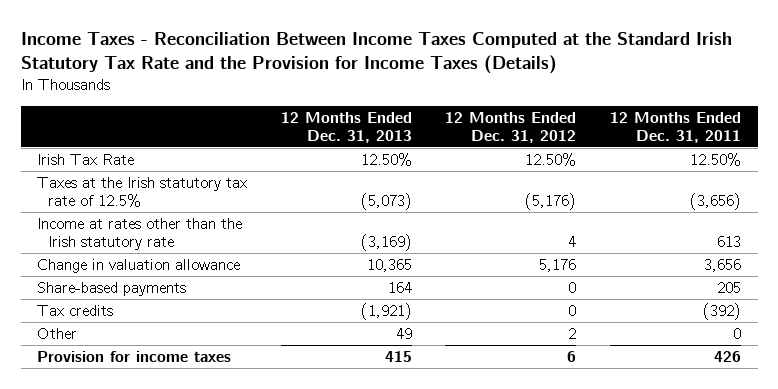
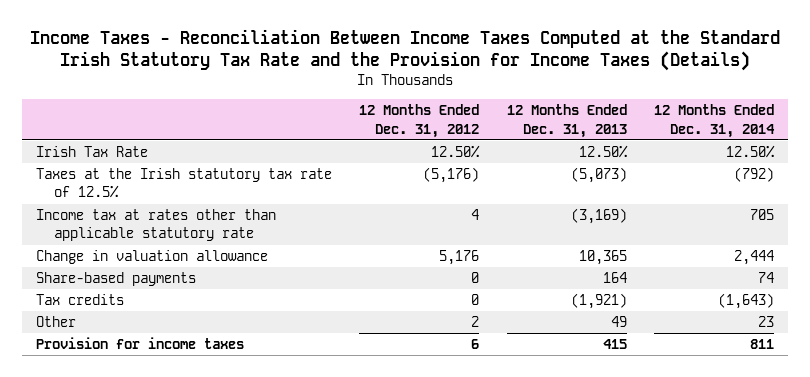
[609,111,741,143] 12 Months Ended Dec. 31, 2011 -> none
none -> [654,104,776,138] 12 Months Ended Dec. 31, 2014
[37,218,243,251] Income at rates other than the Irish statutory rate -> [35,209,276,242] Income tax at rates other than applicable statutory rate

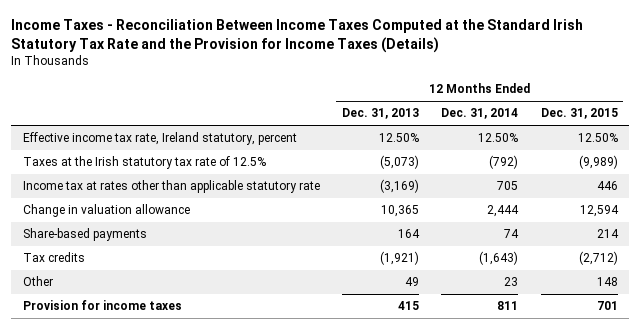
[359,104,480,138] 12 Months Ended Dec. 31, 2012 -> none
none -> [540,108,618,120] Dec. 31, 2015
[35,146,148,158] Irish Tax Rate -> [22,132,297,146] Effective income tax rate, Ireland statutory, percent

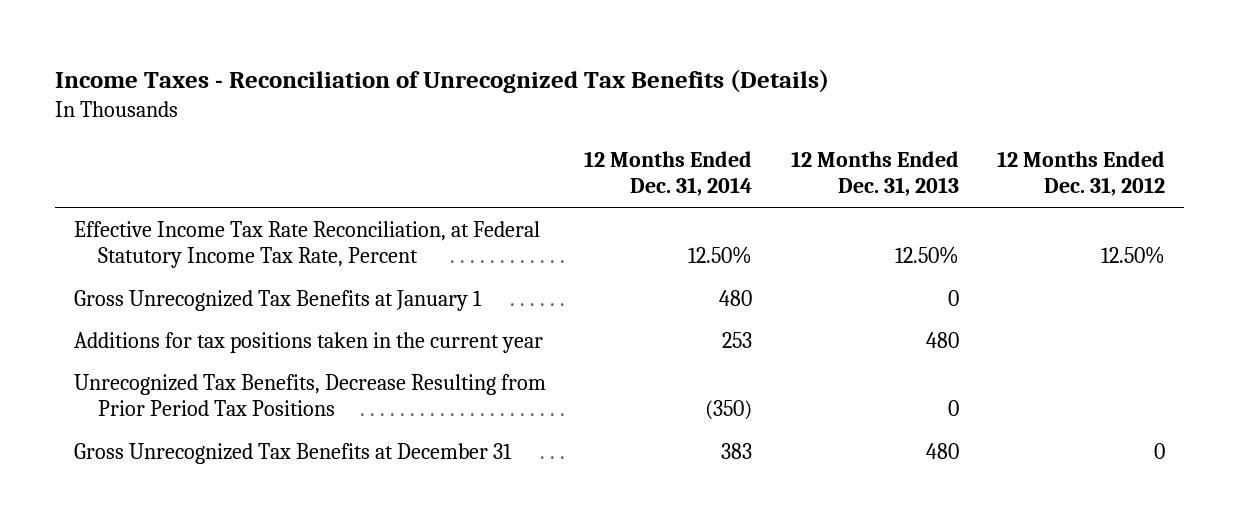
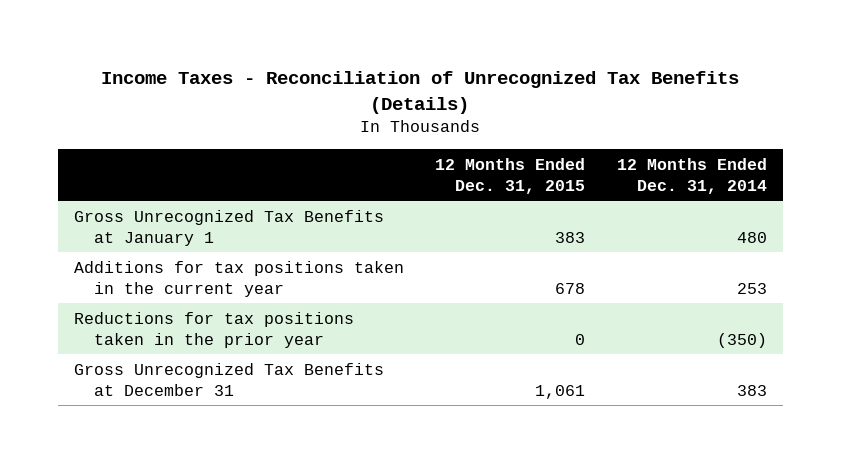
[790,150,959,197] 12 Months Ended Dec. 31, 2013 -> none
[997,150,1166,197] 12 Months Ended Dec. 31, 2012 -> none
none -> [435,157,586,194] 12 Months Ended Dec. 31, 2015
[73,220,540,268] Effective Income Tax Rate Reconciliation, at Federal Statutory Income Tax Rate, Percent -> none
[73,373,546,416] Unrecognized Tax Benefits, Decrease Resulting from Prior Period Tax Positions -> [73,311,354,348] Reductions for tax positions taken in the prior year

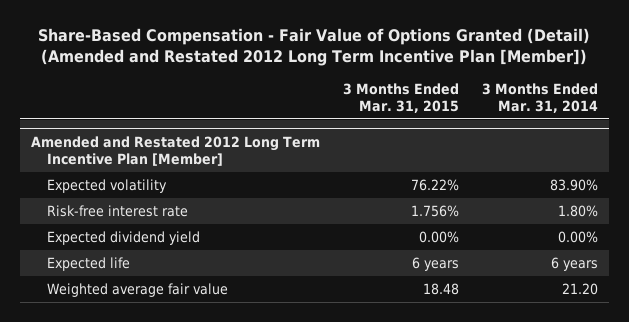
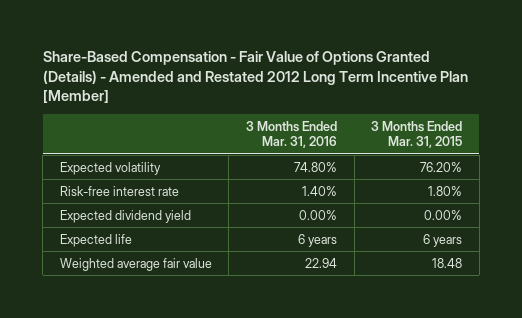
[38,27,591,67] Share-Based Compensation - Fair Value of Options Granted (Detail) (Amended and Restated 2012 Long Term Incentive Plan [Member]) -> [42,51,468,104] Share-Based Compensation - Fair Value of Options Granted (Details) - Amended and Restated 2012 Long Term Incentive Plan [Member]
[481,82,598,113] 3 Months Ended Mar. 31, 2014 -> none
none -> [245,120,337,149] 3 Months Ended Mar. 31, 2016
[31,135,321,166] Amended and Restated 2012 Long Term Incentive Plan [Member] -> none
[410,179,459,192] 76.22% -> [420,161,463,172] 76.20%
[410,205,459,218] 1.756% -> [428,185,463,196] 1.80%

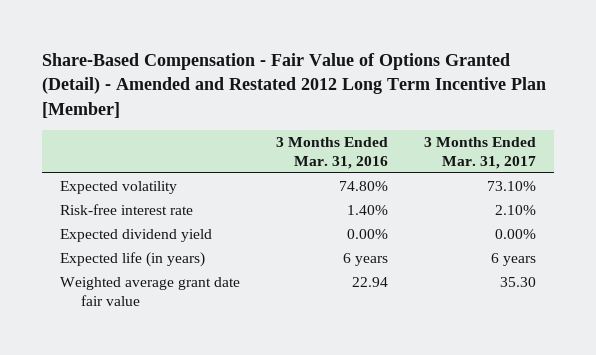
[42,51,468,104] Share-Based Compensation - Fair Value of Options Granted (Details) - Amended and Restated 2012 Long Term Incentive Plan [Member] -> [41,53,546,118] Share-Based Compensation - Fair Value of Options Granted (Detail) - Amended and Restated 2012 Long Term Incentive Plan [Member]
[371,120,463,149] 3 Months Ended Mar. 31, 2015 -> none
none -> [424,137,537,170] 3 Months Ended Mar. 31, 2017
[59,233,132,247] Expected life -> [60,251,206,267] Expected life (in years)
[59,257,212,271] Weighted average fair value -> [60,276,241,307] Weighted average grant date fair value

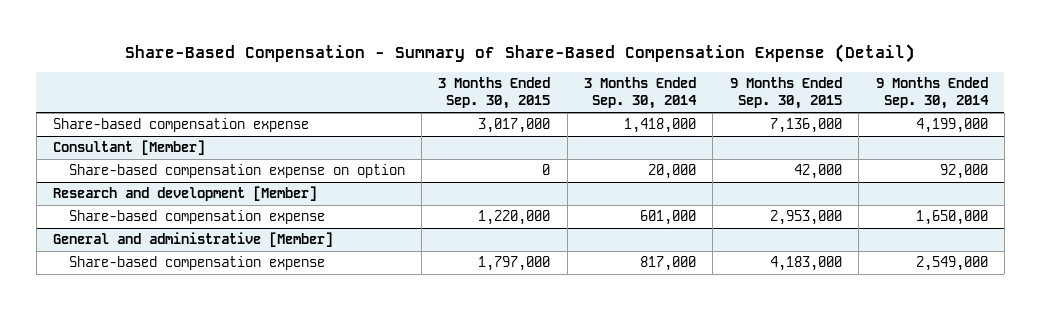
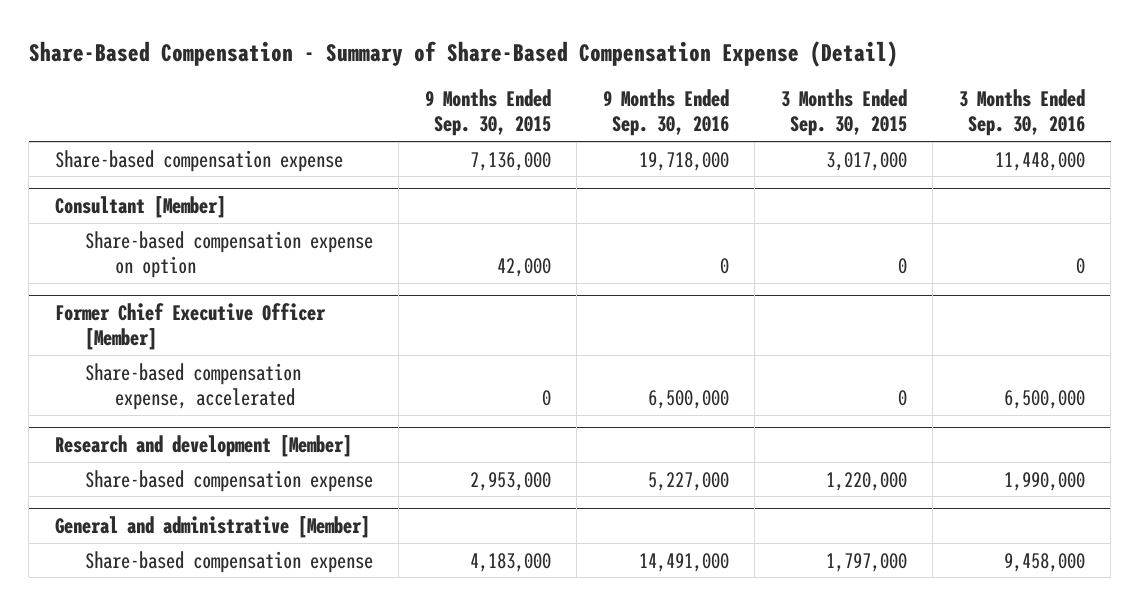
[584,76,698,110] 3 Months Ended Sep. 30, 2014 -> none
[875,76,989,110] 9 Months Ended Sep. 30, 2014 -> none
none -> [602,89,729,137] 9 Months Ended Sep. 30, 2016
none -> [958,89,1085,137] 3 Months Ended Sep. 30, 2016
none -> [54,303,326,351] Former Chief Executive Officer [Member]
none -> [84,362,301,410] Share-based compensation expense, accelerated

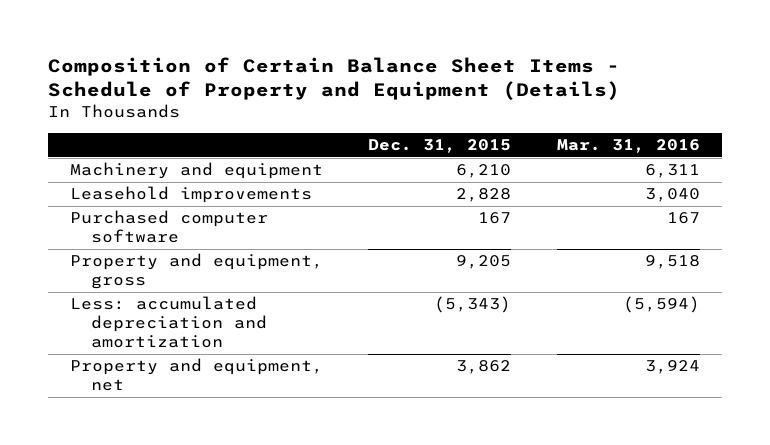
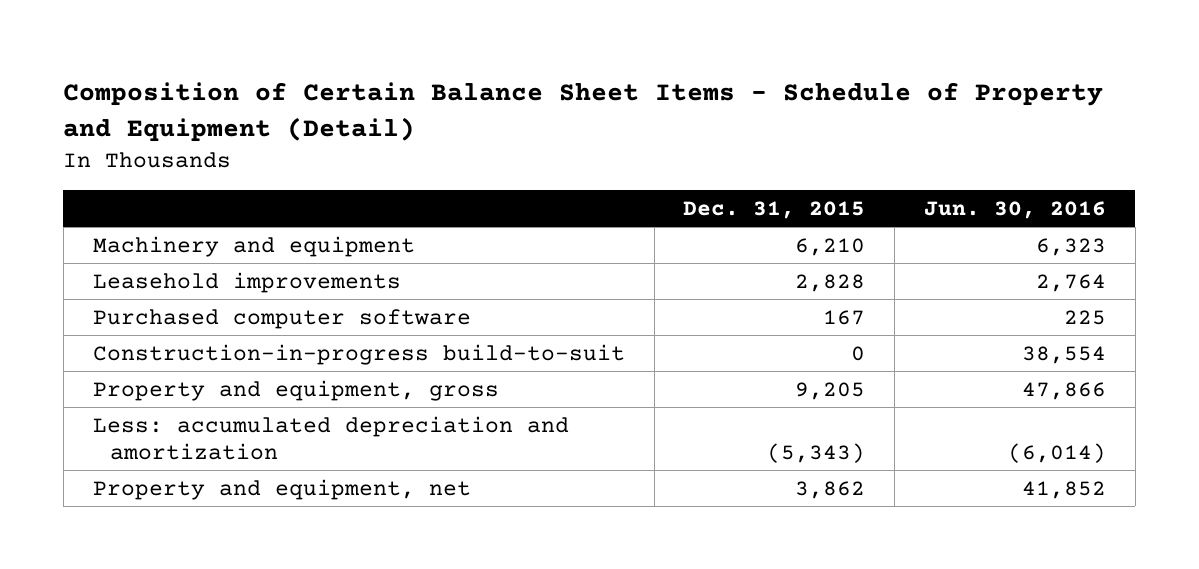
[47,56,620,101] Composition of Certain Balance Sheet Items - Schedule of Property and Equipment (Details) -> [63,81,1104,142] Composition of Certain Balance Sheet Items - Schedule of Property and Equipment (Detail)
[556,139,700,154] Mar. 31, 2016 -> none
none -> [923,200,1106,219] Jun. 30, 2016
none -> [92,343,625,365] Construction-in-progress build-to-suit

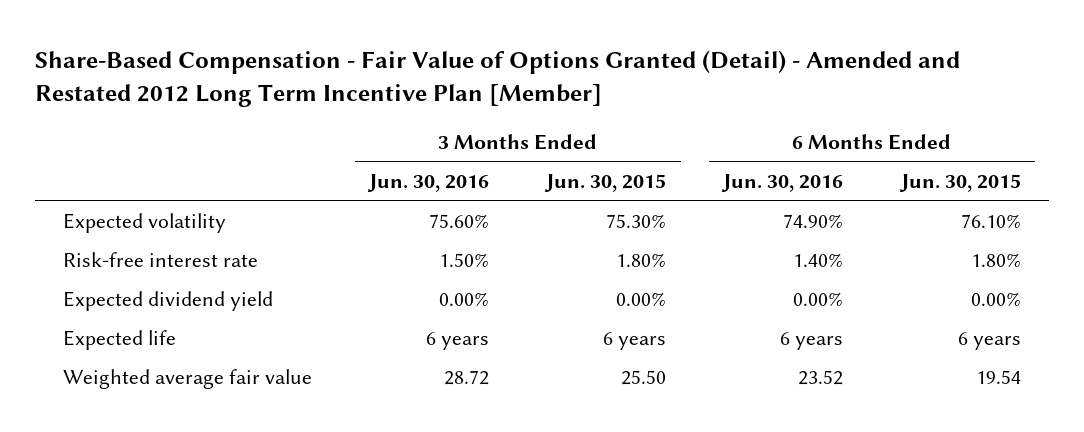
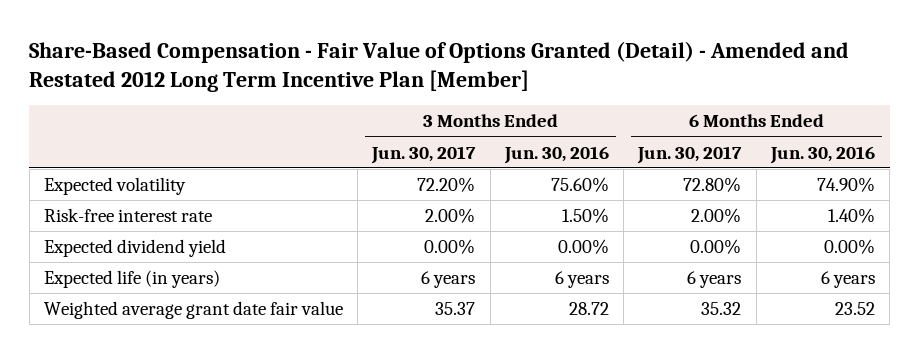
[544,174,667,193] Jun. 30, 2015 -> none
[898,174,1021,193] Jun. 30, 2015 -> none
none -> [371,145,477,164] Jun. 30, 2017
none -> [637,145,743,164] Jun. 30, 2017
[63,330,177,351] Expected life -> [43,269,220,288] Expected life (in years)
[63,369,313,390] Weighted average fair value -> [43,300,343,319] Weighted average grant date fair value

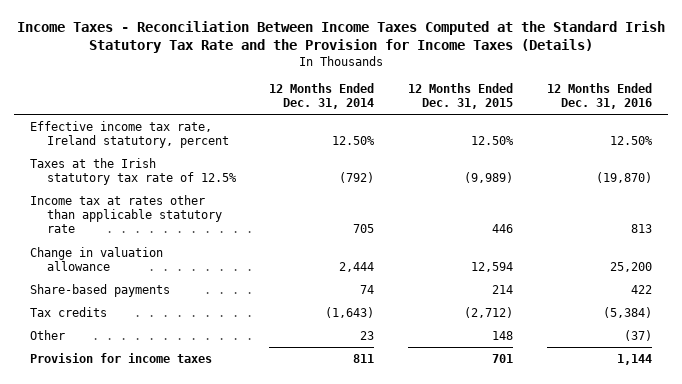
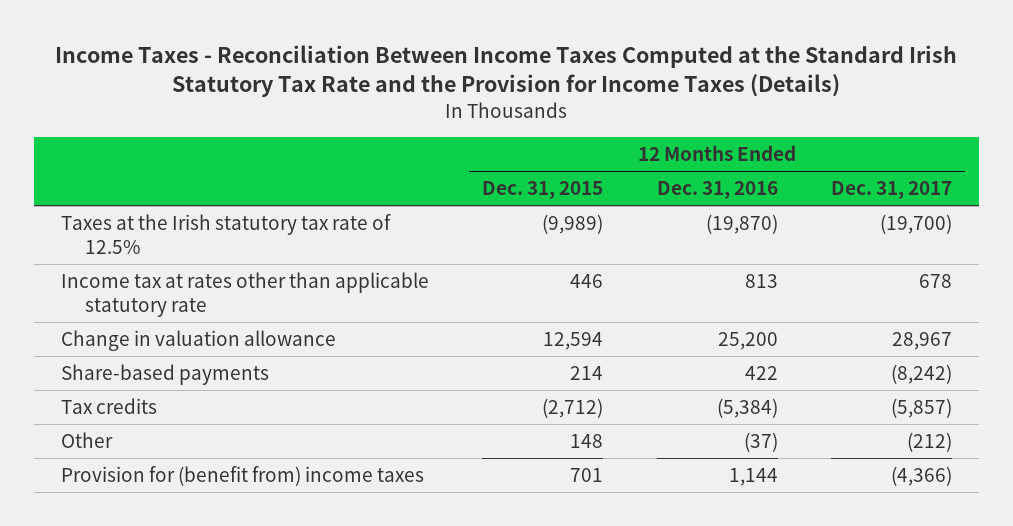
[269,82,375,110] 12 Months Ended Dec. 31, 2014 -> none
none -> [830,181,952,200] Dec. 31, 2017
[30,120,229,149] Effective income tax rate, Ireland statutory, percent -> none
[30,352,213,363] Provision for income taxes -> [60,466,424,487] Provision for (benefit from) income taxes

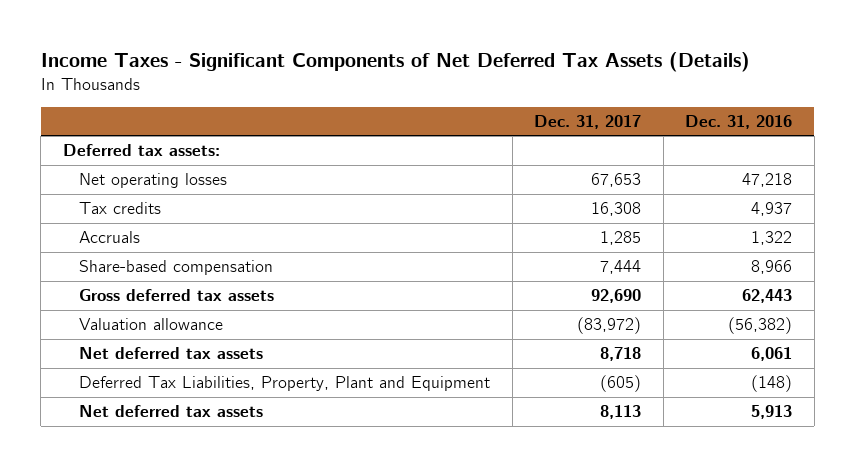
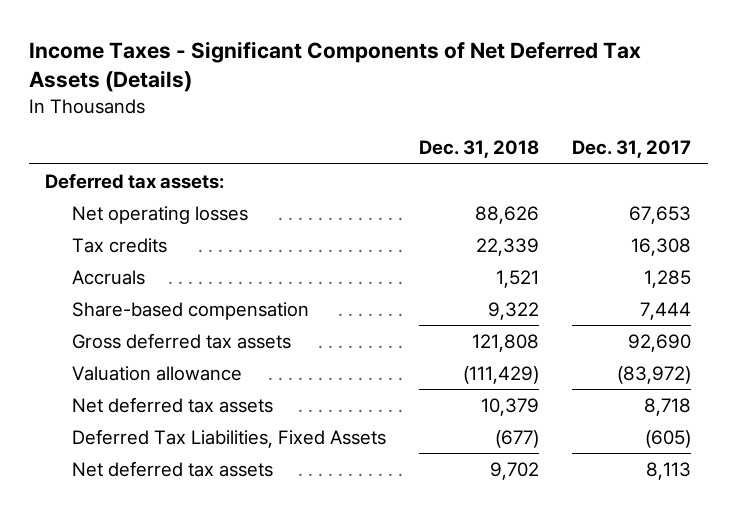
[685,114,793,129] Dec. 31, 2016 -> none
none -> [419,140,540,159] Dec. 31, 2018
[79,376,491,392] Deferred Tax Liabilities, Property, Plant and Equipment -> [72,428,387,448] Deferred Tax Liabilities, Fixed Assets

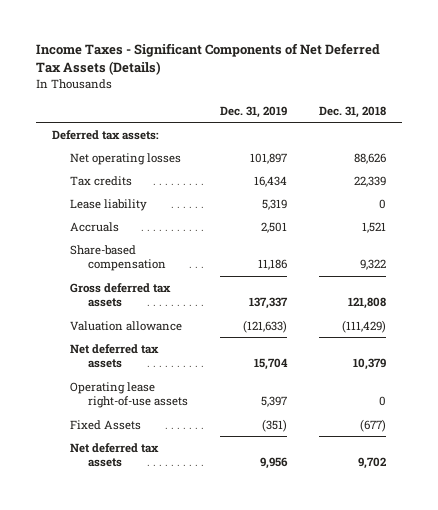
[572,140,692,159] Dec. 31, 2017 -> none
none -> [219,105,287,118] Dec. 31, 2019
none -> [69,198,147,211] Lease liability
none -> [69,381,188,409] Operating lease right-of-use assets
[72,428,387,448] Deferred Tax Liabilities, Fixed Assets -> [69,419,141,430] Fixed Assets

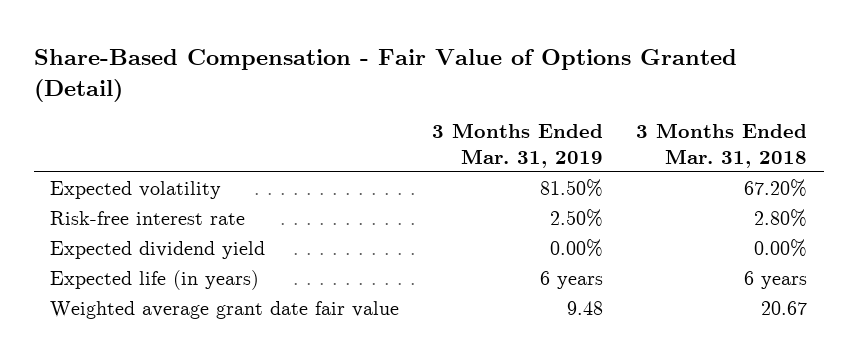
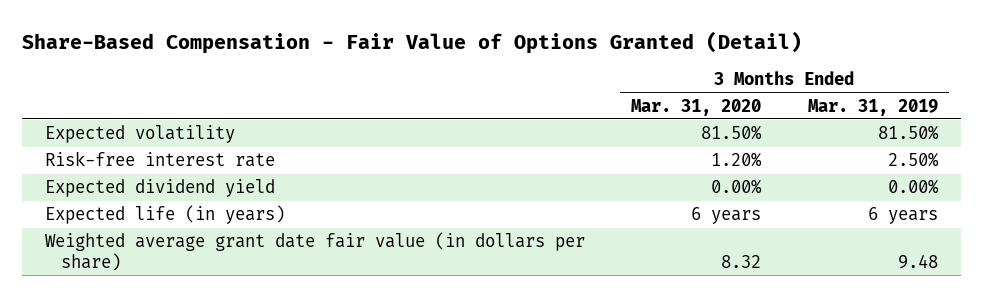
[636,123,808,168] 3 Months Ended Mar. 31, 2018 -> none
none -> [631,98,762,116] Mar. 31, 2020
[50,300,400,319] Weighted average grant date fair value -> [45,232,586,272] Weighted average grant date fair value (in dollars per share)

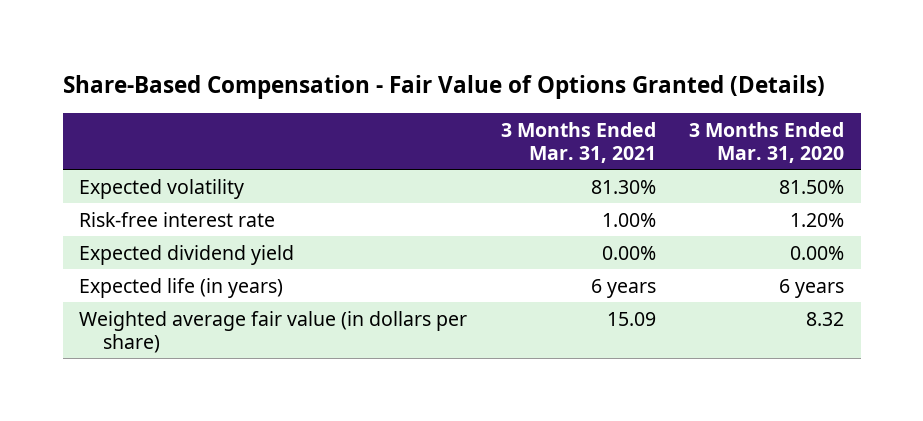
[21,30,802,54] Share-Based Compensation - Fair Value of Options Granted (Detail) -> [62,75,825,100] Share-Based Compensation - Fair Value of Options Granted (Details)
[807,98,938,116] Mar. 31, 2019 -> none
none -> [500,121,656,163] 3 Months Ended Mar. 31, 2021
[45,232,586,272] Weighted average grant date fair value (in dollars per share) -> [79,310,468,353] Weighted average fair value (in dollars per share)

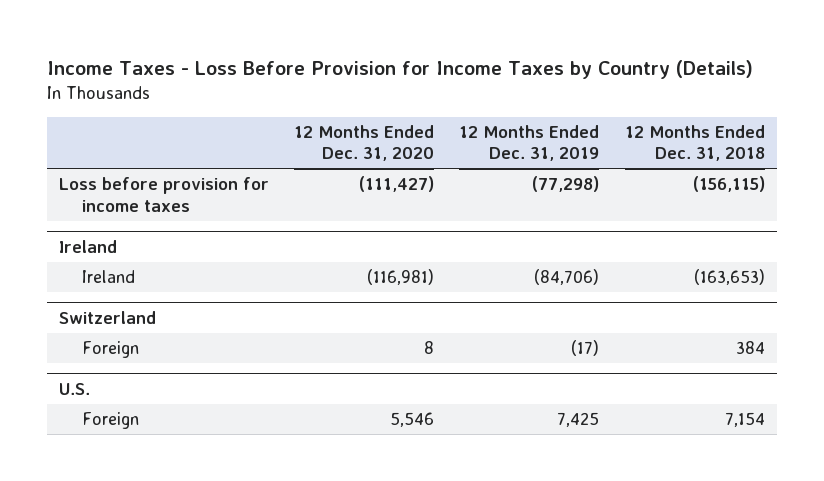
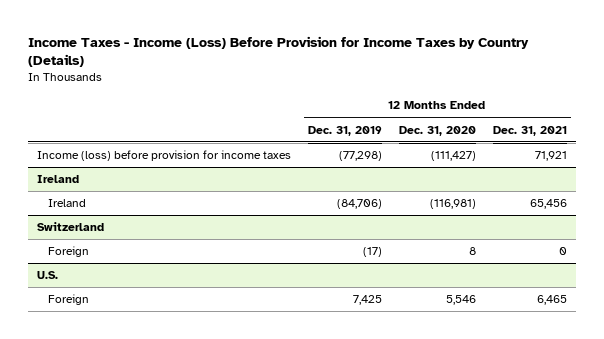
[46,59,753,79] Income Taxes - Loss Before Provision for Income Taxes by Country (Details) -> [28,35,530,68] Income Taxes - Income (Loss) Before Provision for Income Taxes by Country (Details)
[624,124,765,162] 12 Months Ended Dec. 31, 2018 -> none
none -> [493,125,568,136] Dec. 31, 2021
[59,177,270,212] Loss before provision for income taxes -> [36,150,291,162] Income (loss) before provision for income taxes

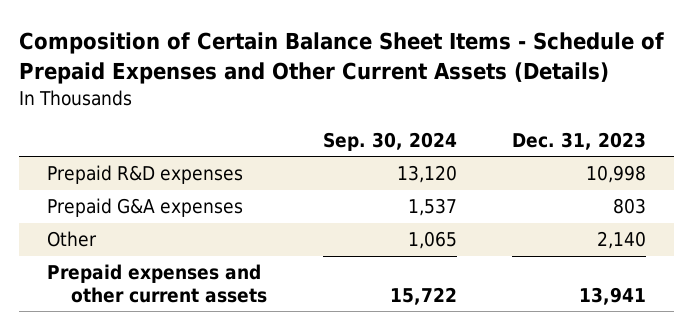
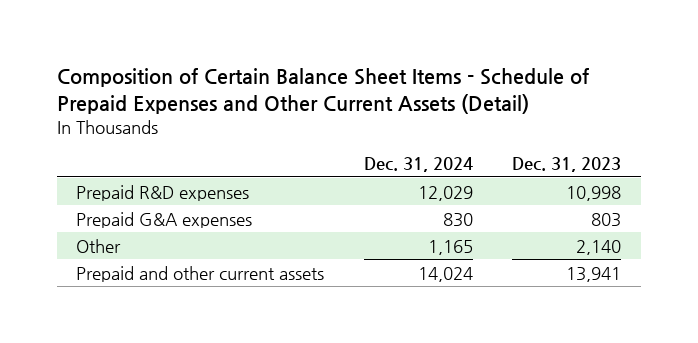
[19,32,665,84] Composition of Certain Balance Sheet Items - Schedule of Prepaid Expenses and Other Current Assets (Details) -> [56,68,589,114] Composition of Certain Balance Sheet Items - Schedule of Prepaid Expenses and Other Current Assets (Detail)
[322,132,457,152] Sep. 30, 2024 -> none
none -> [363,157,473,173] Dec. 31, 2024
[46,264,268,304] Prepaid expenses and other current assets -> [76,265,325,282] Prepaid and other current assets

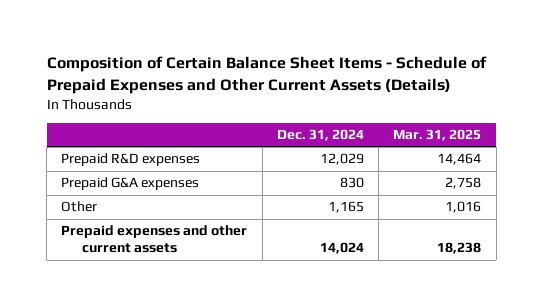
[56,68,589,114] Composition of Certain Balance Sheet Items - Schedule of Prepaid Expenses and Other Current Assets (Detail) -> [46,56,487,94] Composition of Certain Balance Sheet Items - Schedule of Prepaid Expenses and Other Current Assets (Details)
[512,157,622,173] Dec. 31, 2023 -> none
none -> [393,128,482,141] Mar. 31, 2025
[76,265,325,282] Prepaid and other current assets -> [61,225,248,254] Prepaid expenses and other current assets

